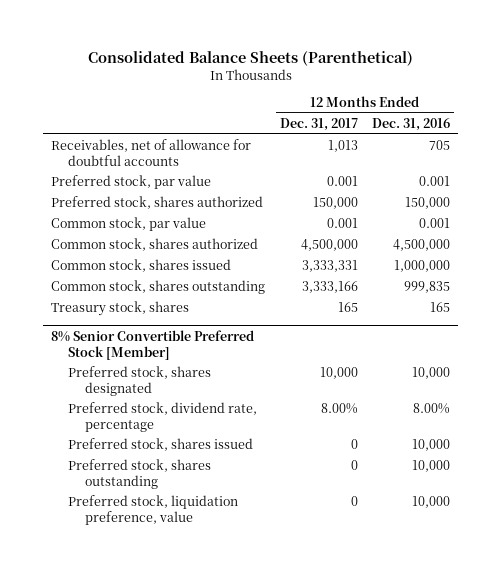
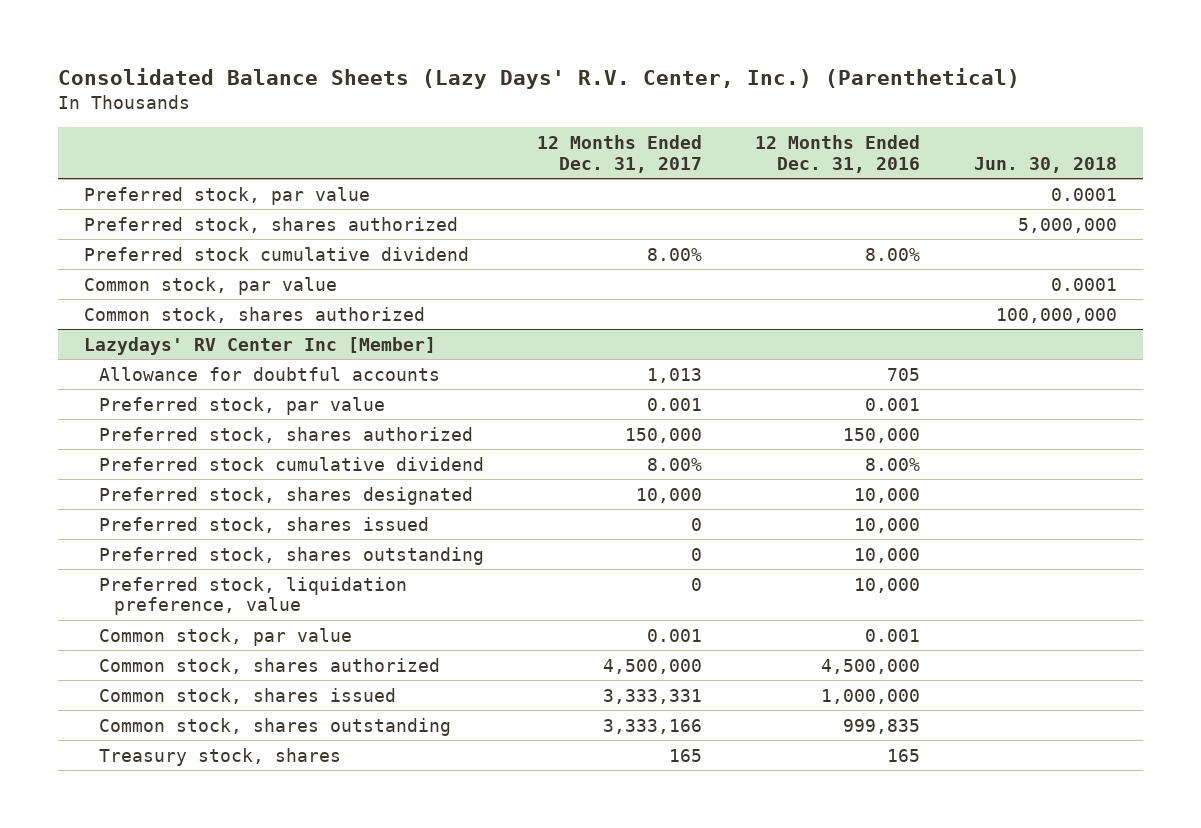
[87,50,413,66] Consolidated Balance Sheets (Parenthetical) -> [57,68,1020,90] Consolidated Balance Sheets (Lazy Days' R.V. Center, Inc.) (Parenthetical)
none -> [973,156,1117,173] Jun. 30, 2018
none -> [84,186,371,205] Preferred stock, par value
none -> [84,216,459,233] Preferred stock, shares authorized
none -> [84,246,470,261] Preferred stock cumulative dividend
none -> [84,276,338,295] Common stock, par value
none -> [84,306,426,323] Common stock, shares authorized
none -> [84,336,437,355] Lazydays' RV Center Inc [Member]
[50,138,251,166] Receivables, net of allowance for doubtful accounts -> [98,366,440,381] Allowance for doubtful accounts
none -> [98,456,484,471] Preferred stock cumulative dividend
none -> [98,486,473,505] Preferred stock, shares designated
none -> [98,516,429,533] Preferred stock, shares issued
none -> [98,546,484,565] Preferred stock, shares outstanding
none -> [98,576,407,616] Preferred stock, liquidation preference, value
[50,329,254,360] 8% Senior Convertible Preferred Stock [Member] -> none
[67,365,211,396] Preferred stock, shares designated -> none
[67,401,257,432] Preferred stock, dividend rate, percentage -> none
[67,437,253,451] Preferred stock, shares issued -> none
[67,458,211,489] Preferred stock, shares outstanding -> none
[67,494,238,525] Preferred stock, liquidation preference, value -> none

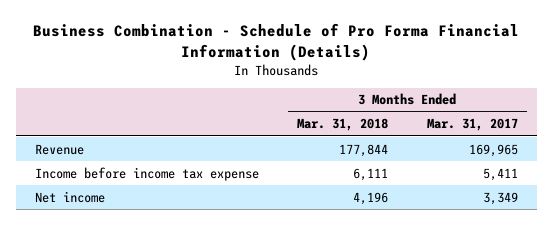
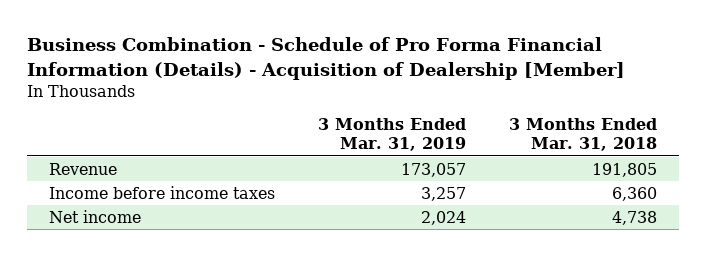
[33,23,520,61] Business Combination - Schedule of Pro Forma Financial Information (Details) -> [26,37,625,80] Business Combination - Schedule of Pro Forma Financial Information (Details) - Acquisition of Dealership [Member]
[426,118,518,132] Mar. 31, 2017 -> none
none -> [317,118,466,152] 3 Months Ended Mar. 31, 2019
[339,143,389,157] 177,844 -> [592,162,658,177] 191,805
[35,166,260,181] Income before income tax expense -> [48,185,275,199] Income before income taxes
[353,167,389,181] 6,111 -> [612,186,658,201] 6,360
[353,191,389,205] 4,196 -> [612,210,658,225] 4,738

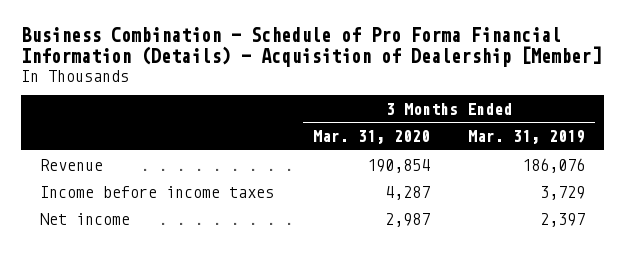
[509,118,658,152] 3 Months Ended Mar. 31, 2018 -> none
none -> [312,130,430,145] Mar. 31, 2020
[400,162,466,177] 173,057 -> [522,157,586,173] 186,076
[420,186,466,201] 3,257 -> [540,185,586,200] 3,729
[420,210,466,225] 2,024 -> [540,212,586,227] 2,397

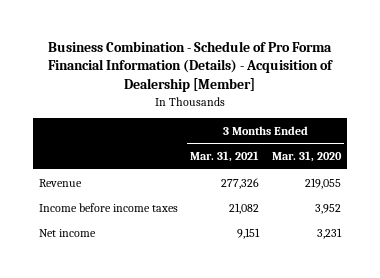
[468,130,586,145] Mar. 31, 2019 -> none
none -> [190,151,260,163] Mar. 31, 2021
[366,158,430,173] 190,854 -> [304,177,341,189] 219,055
[384,185,430,200] 4,287 -> [314,203,341,214] 3,952
[384,212,430,227] 2,987 -> [316,227,342,239] 3,231

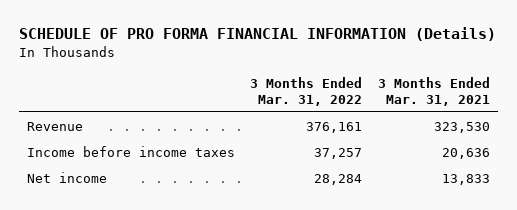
[47,40,333,93] Business Combination - Schedule of Pro Forma Financial Information (Details) - Acquisition of Dealership [Member] -> [18,27,496,42] SCHEDULE OF PRO FORMA FINANCIAL INFORMATION (Details)
[271,151,342,163] Mar. 31, 2020 -> none
none -> [250,76,363,106] 3 Months Ended Mar. 31, 2022
[221,177,260,189] 277,326 -> [433,121,490,133] 323,530
[229,202,260,214] 21,082 -> [441,147,490,159] 20,636
[237,227,261,239] 9,151 -> [441,173,490,185] 13,833

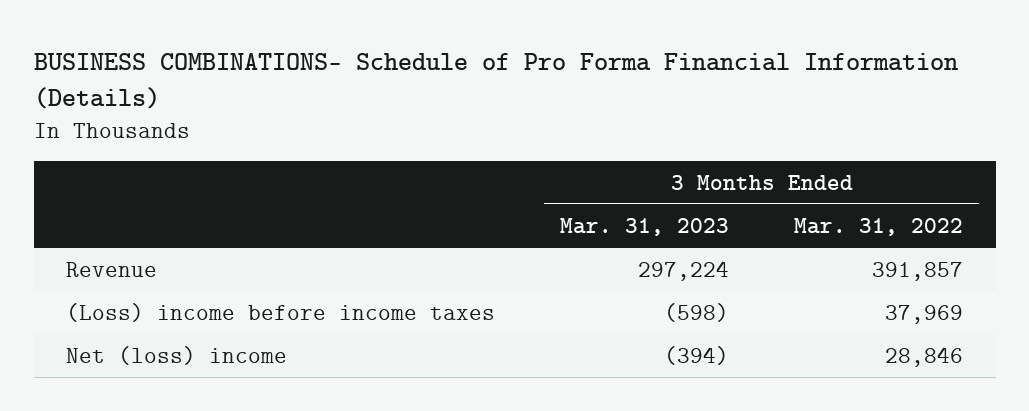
[18,27,496,42] SCHEDULE OF PRO FORMA FINANCIAL INFORMATION (Details) -> [33,52,959,110] BUSINESS COMBINATIONS- Schedule of Pro Forma Financial Information (Details)
[377,76,490,106] 3 Months Ended Mar. 31, 2021 -> none
none -> [560,217,730,236] Mar. 31, 2023
[306,121,363,133] 376,161 -> [872,261,964,281] 391,857
[26,145,235,157] Income before income taxes -> [66,302,496,322] (Loss) income before income taxes
[314,147,363,159] 37,257 -> [885,304,964,324] 37,969
[26,171,107,183] Net income -> [66,345,288,365] Net (loss) income
[314,173,363,185] 28,284 -> [885,346,964,367] 28,846

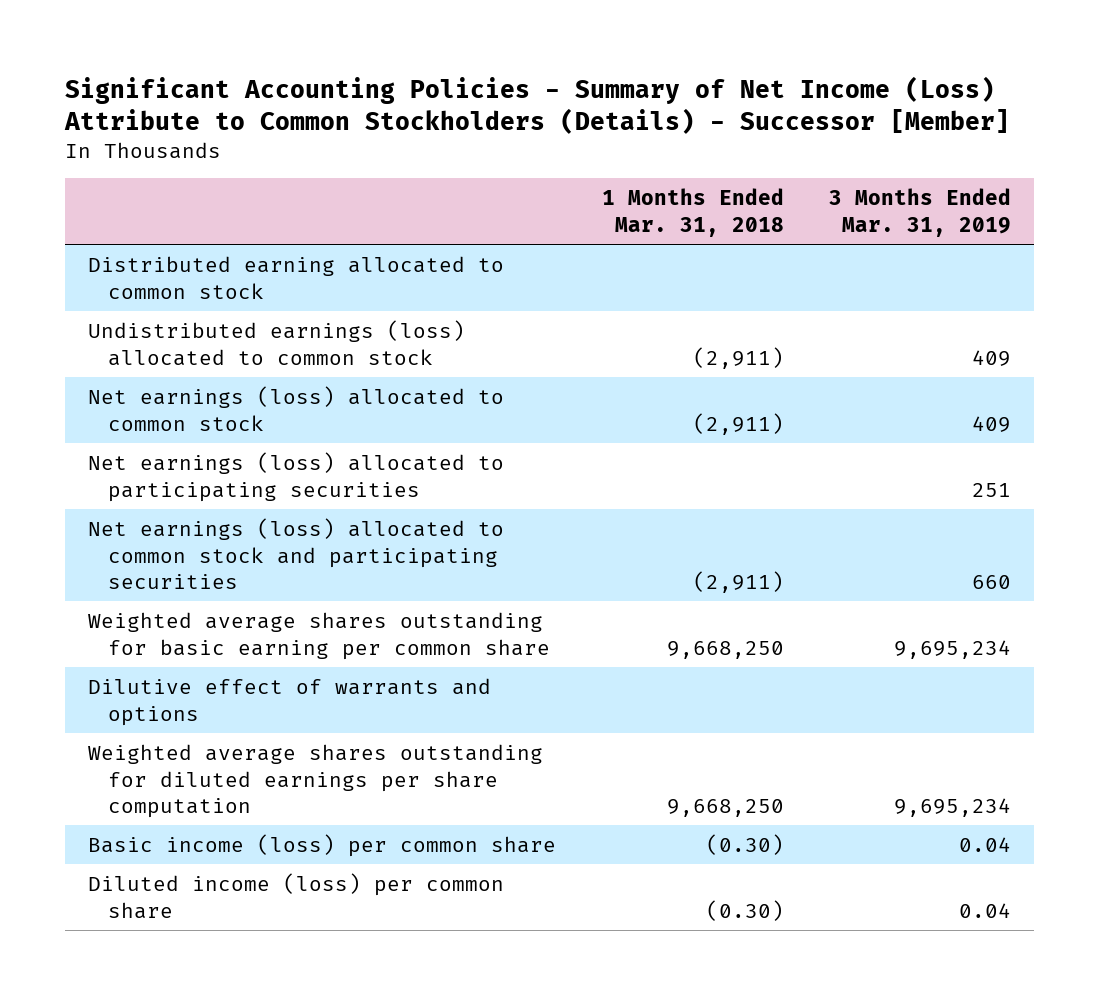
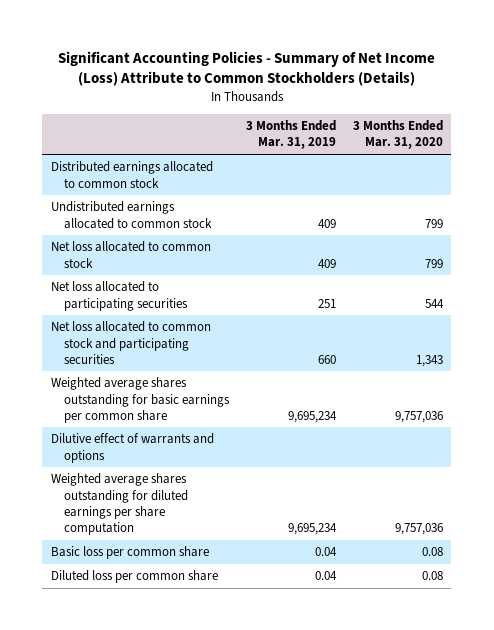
[64,75,1011,134] Significant Accounting Policies - Summary of Net Income (Loss) Attribute to Common Stockholders (Details) - Successor [Member] -> [57,50,435,87] Significant Accounting Policies - Summary of Net Income (Loss) Attribute to Common Stockholders (Details)
[601,188,784,237] 1 Months Ended Mar. 31, 2018 -> none
none -> [352,120,443,150] 3 Months Ended Mar. 31, 2020
[88,255,505,299] Distributed earning allocated to common stock -> [50,161,213,188] Distributed earnings allocated to common stock
[88,319,466,366] Undistributed earnings (loss) allocated to common stock -> [50,201,212,229] Undistributed earnings allocated to common stock
[88,385,505,431] Net earnings (loss) allocated to common stock -> [50,241,211,268] Net loss allocated to common stock
[88,451,505,502] Net earnings (loss) allocated to participating securities -> [50,281,188,311] Net loss allocated to participating securities
[88,517,505,590] Net earnings (loss) allocated to common stock and participating securities -> [50,321,211,364] Net loss allocated to common stock and participating securities
[88,611,550,660] Weighted average shares outstanding for basic earning per common share -> [50,377,230,423] Weighted average shares outstanding for basic earnings per common share
[88,833,557,857] Basic income (loss) per common share -> [50,546,209,560] Basic loss per common share
[88,872,505,919] Diluted income (loss) per common share -> [50,570,218,584] Diluted loss per common share

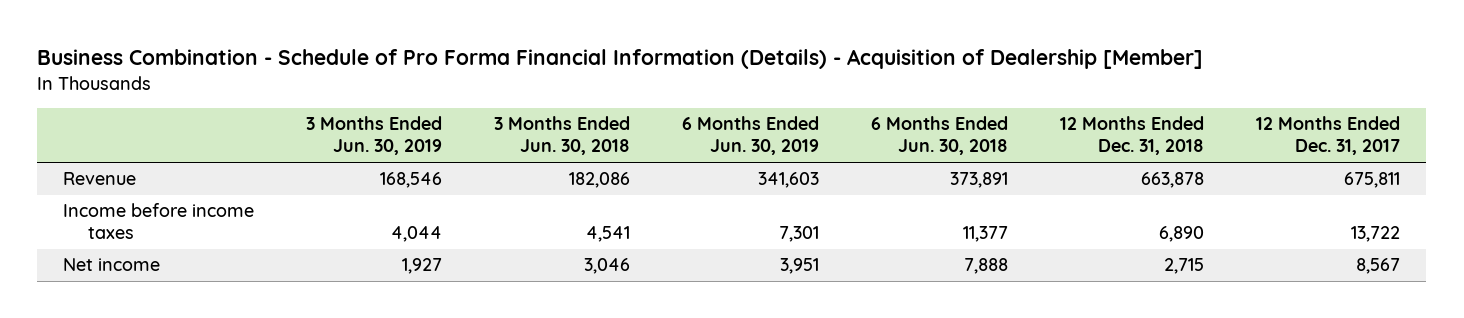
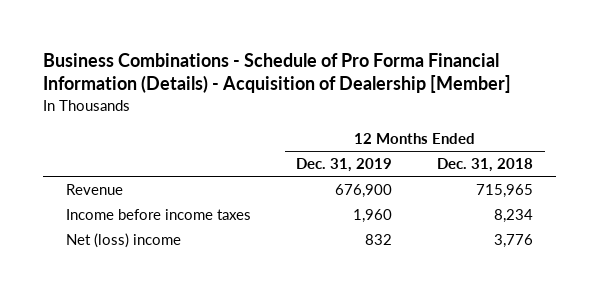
[37,49,1204,70] Business Combination - Schedule of Pro Forma Financial Information (Details) - Acquisition of Dealership [Member] -> [43,52,512,94] Business Combinations - Schedule of Pro Forma Financial Information (Details) - Acquisition of Dealership [Member]
[306,116,443,156] 3 Months Ended Jun. 30, 2019 -> none
[494,116,631,156] 3 Months Ended Jun. 30, 2018 -> none
[682,116,820,156] 6 Months Ended Jun. 30, 2019 -> none
[871,116,1009,156] 6 Months Ended Jun. 30, 2018 -> none
[1256,116,1401,156] 12 Months Ended Dec. 31, 2017 -> none
none -> [296,158,393,173] Dec. 31, 2019
[1141,172,1205,189] 663,878 -> [476,184,534,199] 715,965
[1159,226,1205,243] 6,890 -> [494,209,534,224] 8,234
[63,258,161,272] Net income -> [65,233,181,249] Net (loss) income
[1164,258,1205,275] 2,715 -> [494,234,534,249] 3,776

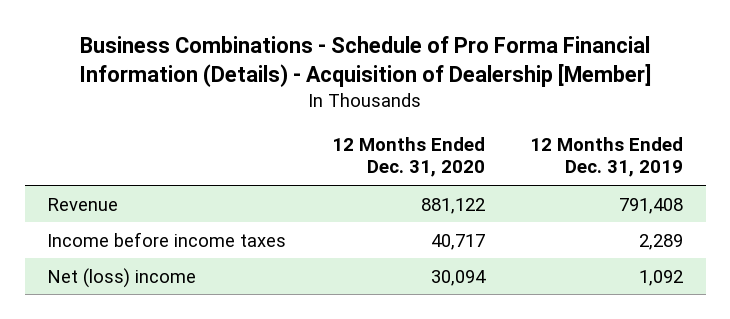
[437,158,534,173] Dec. 31, 2018 -> none
none -> [331,136,485,178] 12 Months Ended Dec. 31, 2020
[335,184,393,199] 676,900 -> [619,197,684,214] 791,408
[353,209,393,224] 1,960 -> [639,233,684,250] 2,289
[365,234,393,246] 832 -> [639,269,684,286] 1,092

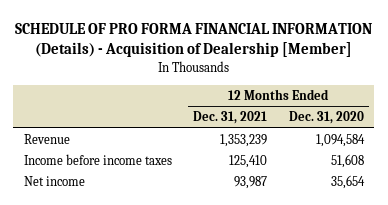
[79,36,652,88] Business Combinations - Schedule of Pro Forma Financial Information (Details) - Acquisition of Dealership [Member] -> [14,22,372,58] SCHEDULE OF PRO FORMA FINANCIAL INFORMATION (Details) - Acquisition of Dealership [Member]
[530,136,684,178] 12 Months Ended Dec. 31, 2019 -> none
none -> [193,111,268,125] Dec. 31, 2021
[420,197,485,214] 881,122 -> [315,134,365,148] 1,094,584
[430,233,485,250] 40,717 -> [330,154,364,169] 51,608
[47,267,197,288] Net (loss) income -> [24,176,86,187] Net income
[430,269,486,286] 30,094 -> [330,175,365,190] 35,654

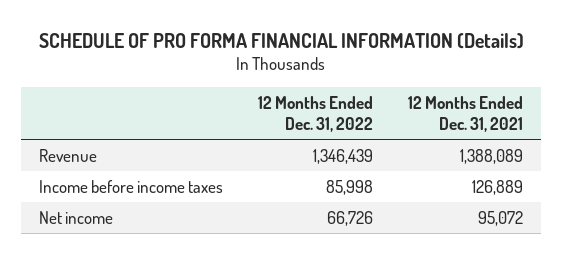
[14,22,372,58] SCHEDULE OF PRO FORMA FINANCIAL INFORMATION (Details) - Acquisition of Dealership [Member] -> [39,32,525,49] SCHEDULE OF PRO FORMA FINANCIAL INFORMATION (Details)
[288,111,364,125] Dec. 31, 2020 -> none
none -> [258,96,374,132] 12 Months Ended Dec. 31, 2022
[220,134,268,148] 1,353,239 -> [460,148,524,164] 1,388,089
[229,155,268,169] 125,410 -> [472,179,524,195] 126,889
[234,176,268,190] 93,987 -> [478,210,524,226] 95,072

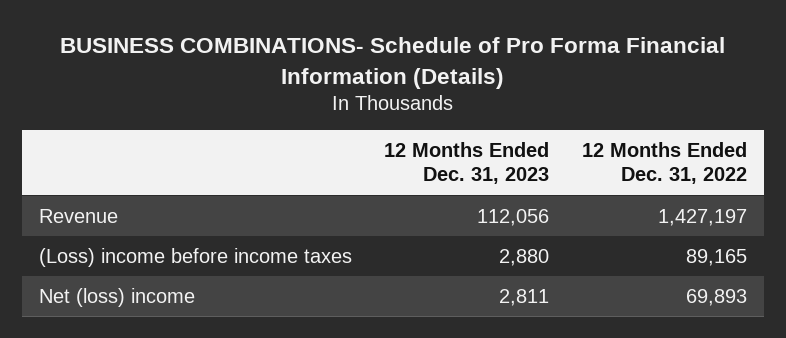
[39,32,525,49] SCHEDULE OF PRO FORMA FINANCIAL INFORMATION (Details) -> [59,36,725,89] BUSINESS COMBINATIONS- Schedule of Pro Forma Financial Information (Details)
[408,96,524,132] 12 Months Ended Dec. 31, 2021 -> none
none -> [384,141,550,185] 12 Months Ended Dec. 31, 2023
[313,148,374,164] 1,346,439 -> [658,208,748,226] 1,427,197
[38,179,223,193] Income before income taxes -> [38,247,352,267] (Loss) income before income taxes
[326,179,374,195] 85,998 -> [686,248,748,266] 89,165
[38,210,113,224] Net income -> [38,287,195,307] Net (loss) income
[327,210,374,226] 66,726 -> [686,288,748,306] 69,893

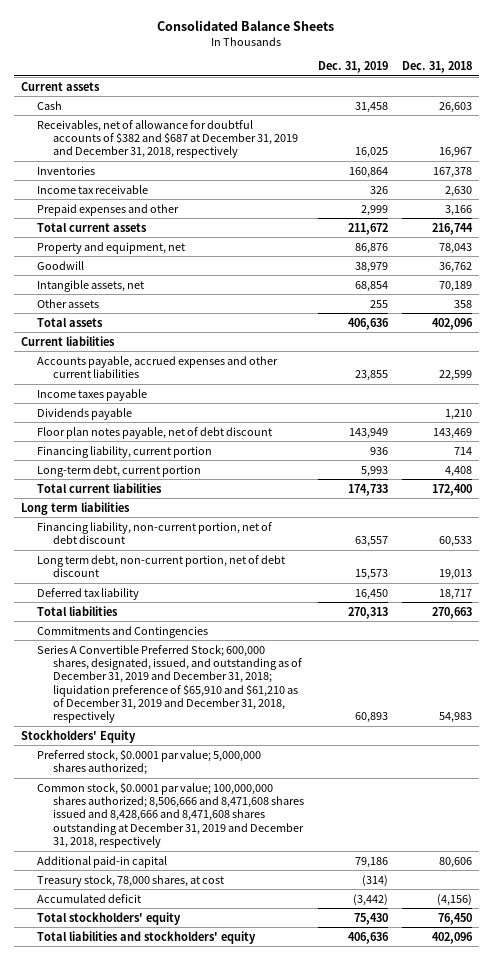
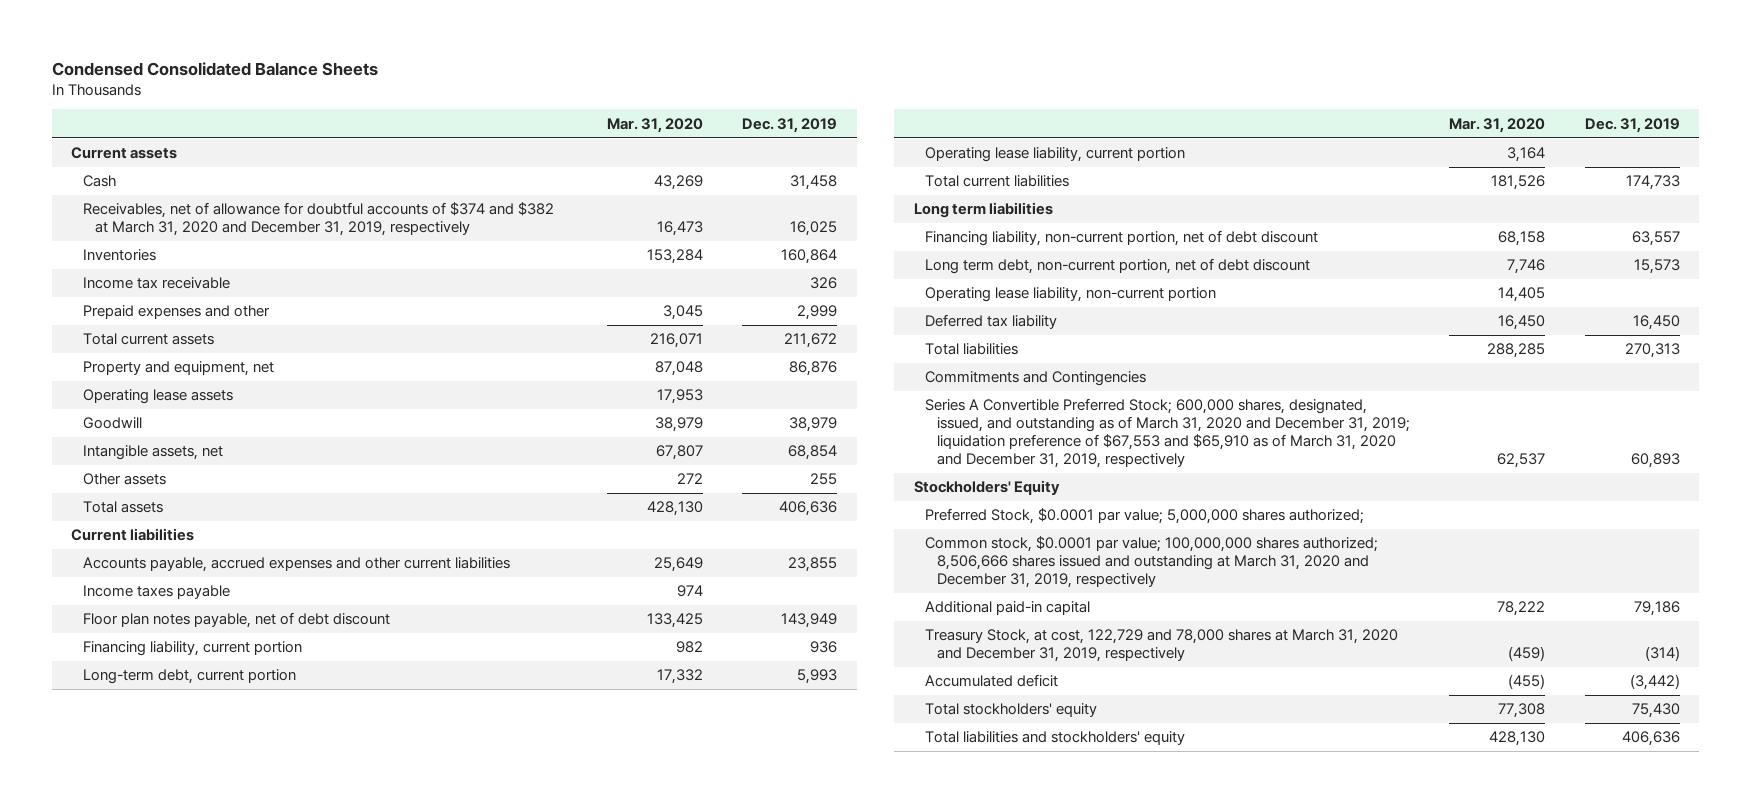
[157,19,335,31] Consolidated Balance Sheets -> [51,61,378,76] Condensed Consolidated Balance Sheets
[402,61,473,74] Dec. 31, 2018 -> none
none -> [606,117,703,133] Mar. 31, 2020
[37,119,299,159] Receivables, net of allowance for doubtful accounts of $382 and $687 at December 31, 2019 and December 31, 2018, respectively -> [82,202,554,237] Receivables, net of allowance for doubtful accounts of $374 and $382 at March 31, 2020 and December 31, 2019, respectively
none -> [82,389,233,405] Operating lease assets
[37,407,133,420] Dividends payable -> none
none -> [925,147,1186,163] Operating lease liability, current portion
none -> [925,287,1217,303] Operating lease liability, non-current portion
[37,644,303,724] Series A Convertible Preferred Stock; 600,000 shares, designated, issued, and outstanding as of December 31, 2019 and December 31, 2018; liquidation preference of $65,910 and $61,210 as of December 31, 2019 and December 31, 2018, respectively -> [925,398,1411,469] Series A Convertible Preferred Stock; 600,000 shares, designated, issued, and outstanding as of March 31, 2020 and December 31, 2019; liquidation preference of $67,553 and $65,910 as of March 31, 2020 and December 31, 2019, respectively
[37,748,262,776] Preferred stock, $0.0001 par value; 5,000,000 shares authorized; -> [925,508,1365,525] Preferred Stock, $0.0001 par value; 5,000,000 shares authorized;
[37,781,305,848] Common stock, $0.0001 par value; 100,000,000 shares authorized; 8,506,666 and 8,471,608 shares issued and 8,428,666 and 8,471,608 shares outstanding at December 31, 2019 and December 31, 2018, respectively -> [925,536,1379,589] Common stock, $0.0001 par value; 100,000,000 shares authorized; 8,506,666 shares issued and outstanding at March 31, 2020 and December 31, 2019, respectively
[37,874,225,887] Treasury stock, 78,000 shares, at cost -> [925,629,1399,663] Treasury Stock, at cost, 122,729 and 78,000 shares at March 31, 2020 and December 31, 2019, respectively

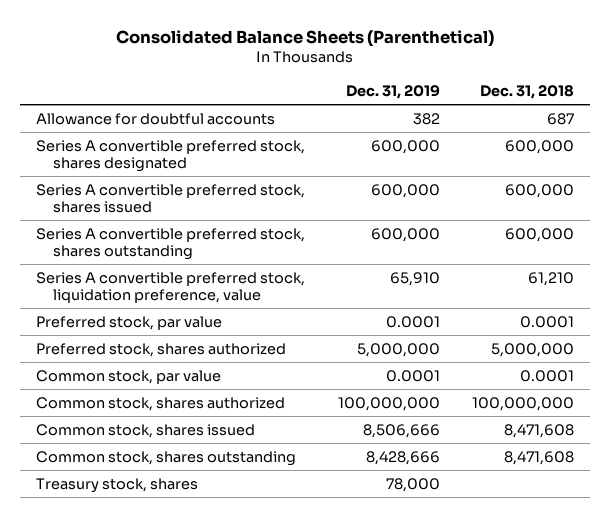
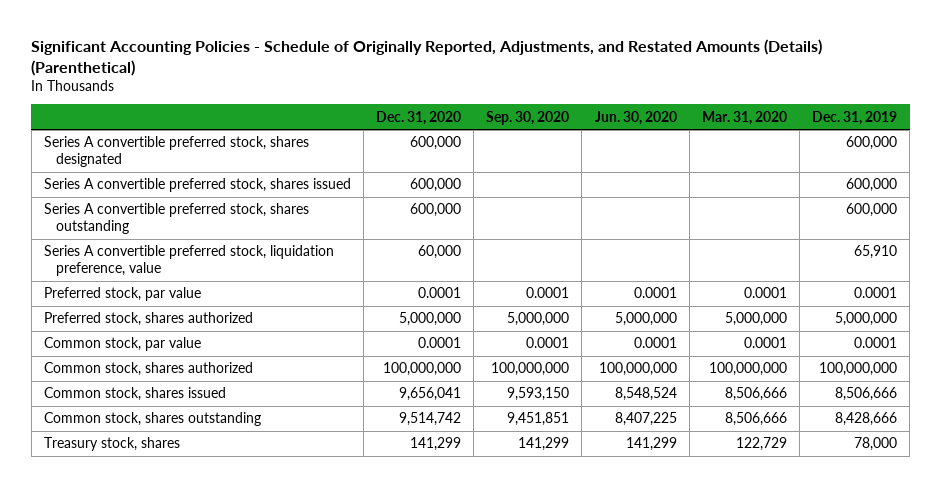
[116,29,495,47] Consolidated Balance Sheets (Parenthetical) -> [31,38,823,76] Significant Accounting Policies - Schedule of Originally Reported, Adjustments, and Restated Amounts (Details) (Parenthetical)
[479,84,574,99] Dec. 31, 2018 -> none
none -> [375,110,461,125] Dec. 31, 2020
none -> [486,110,570,125] Sep. 30, 2020
none -> [594,110,677,125] Jun. 30, 2020
none -> [701,110,787,125] Mar. 31, 2020
[36,112,276,125] Allowance for doubtful accounts -> none

